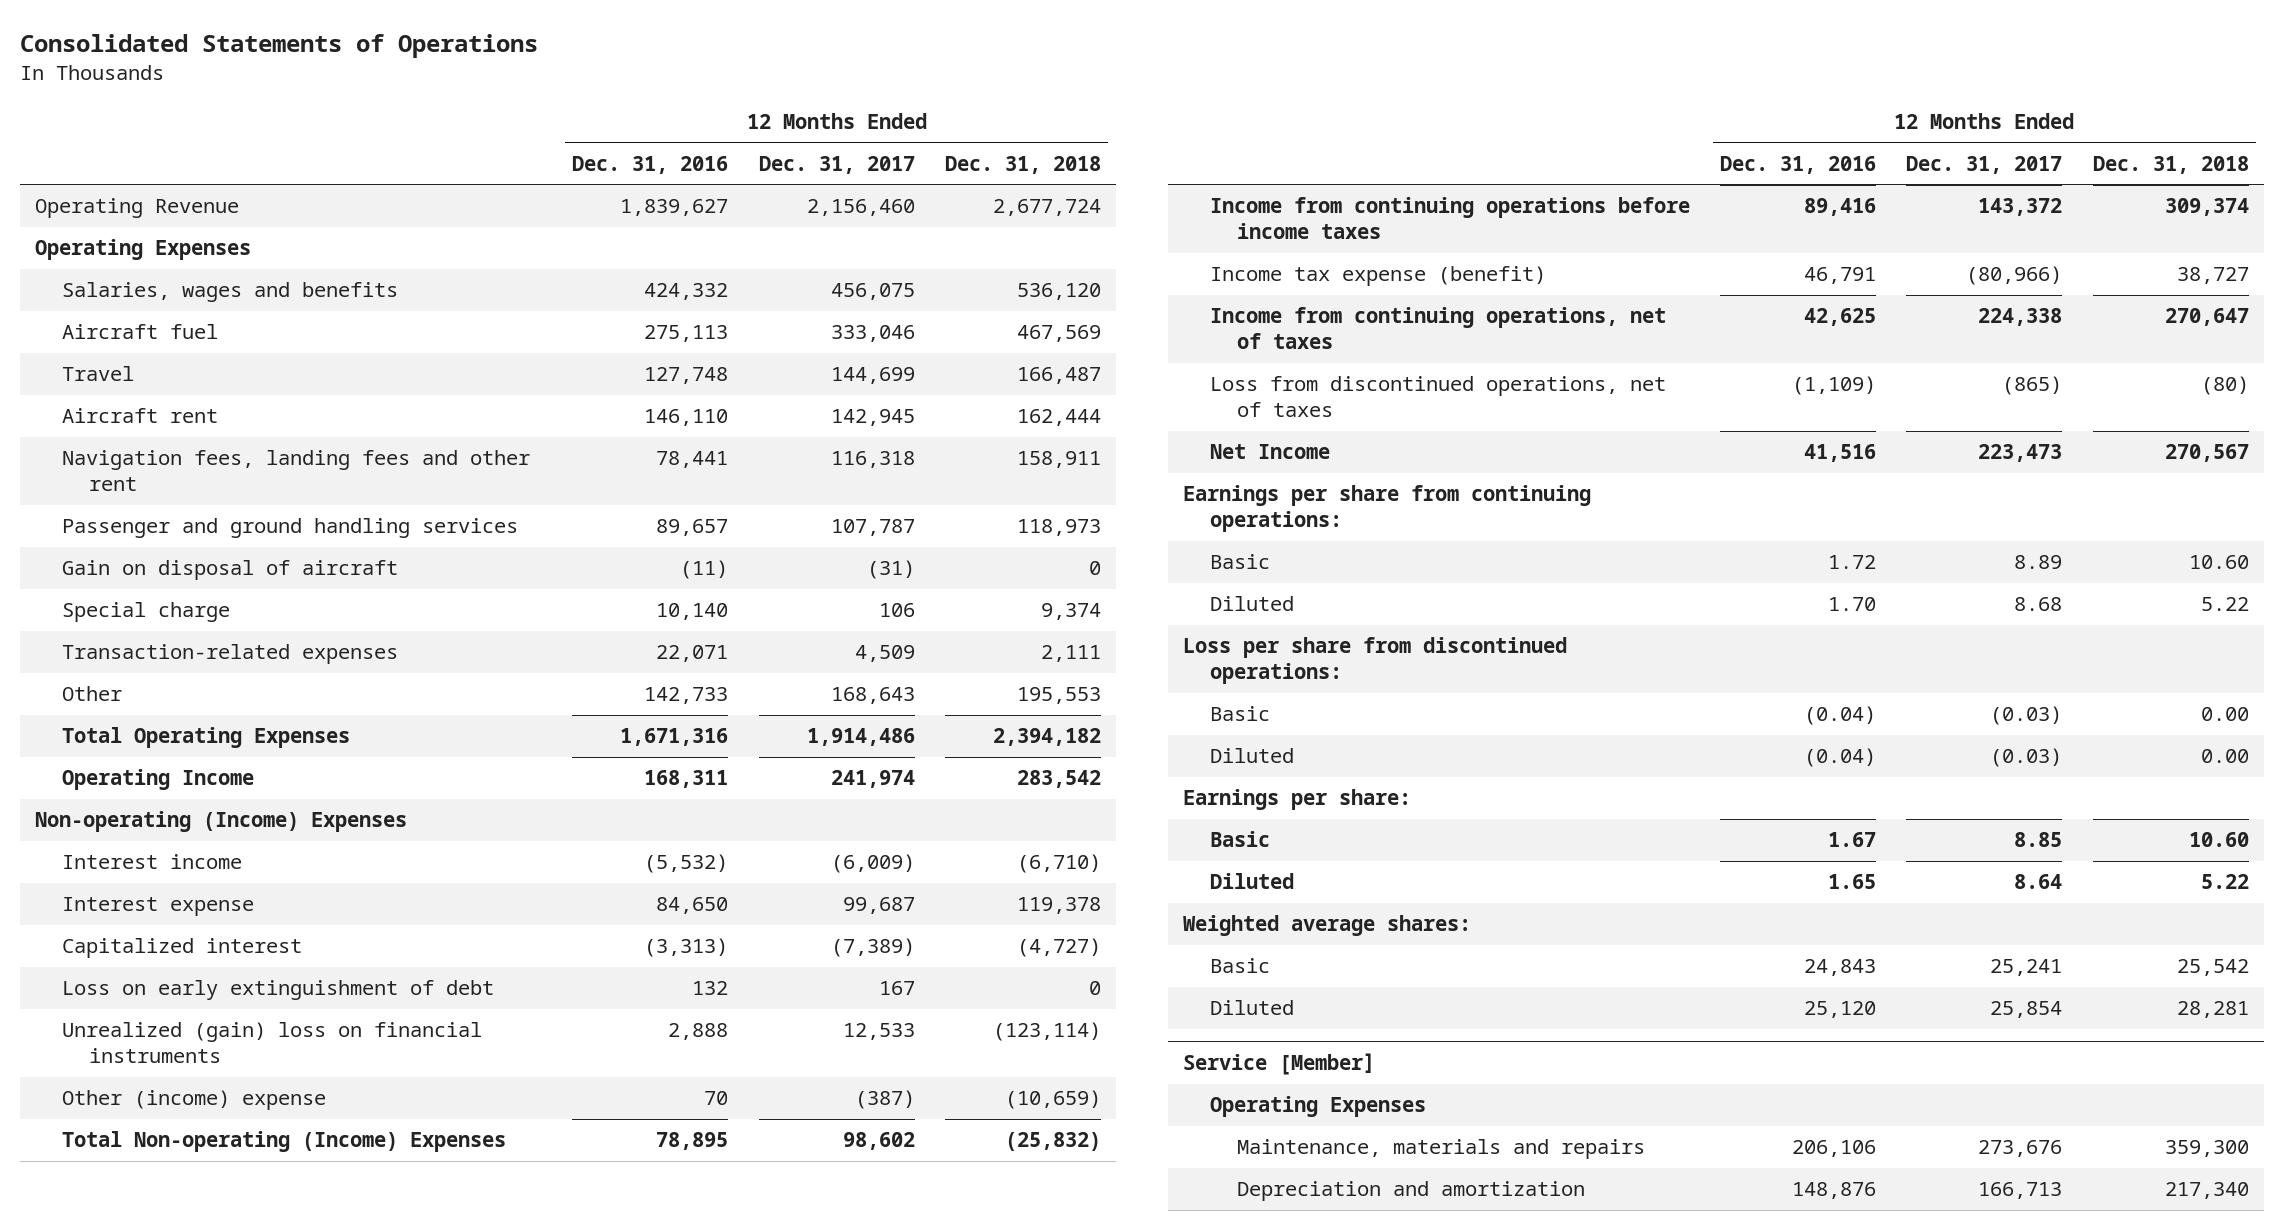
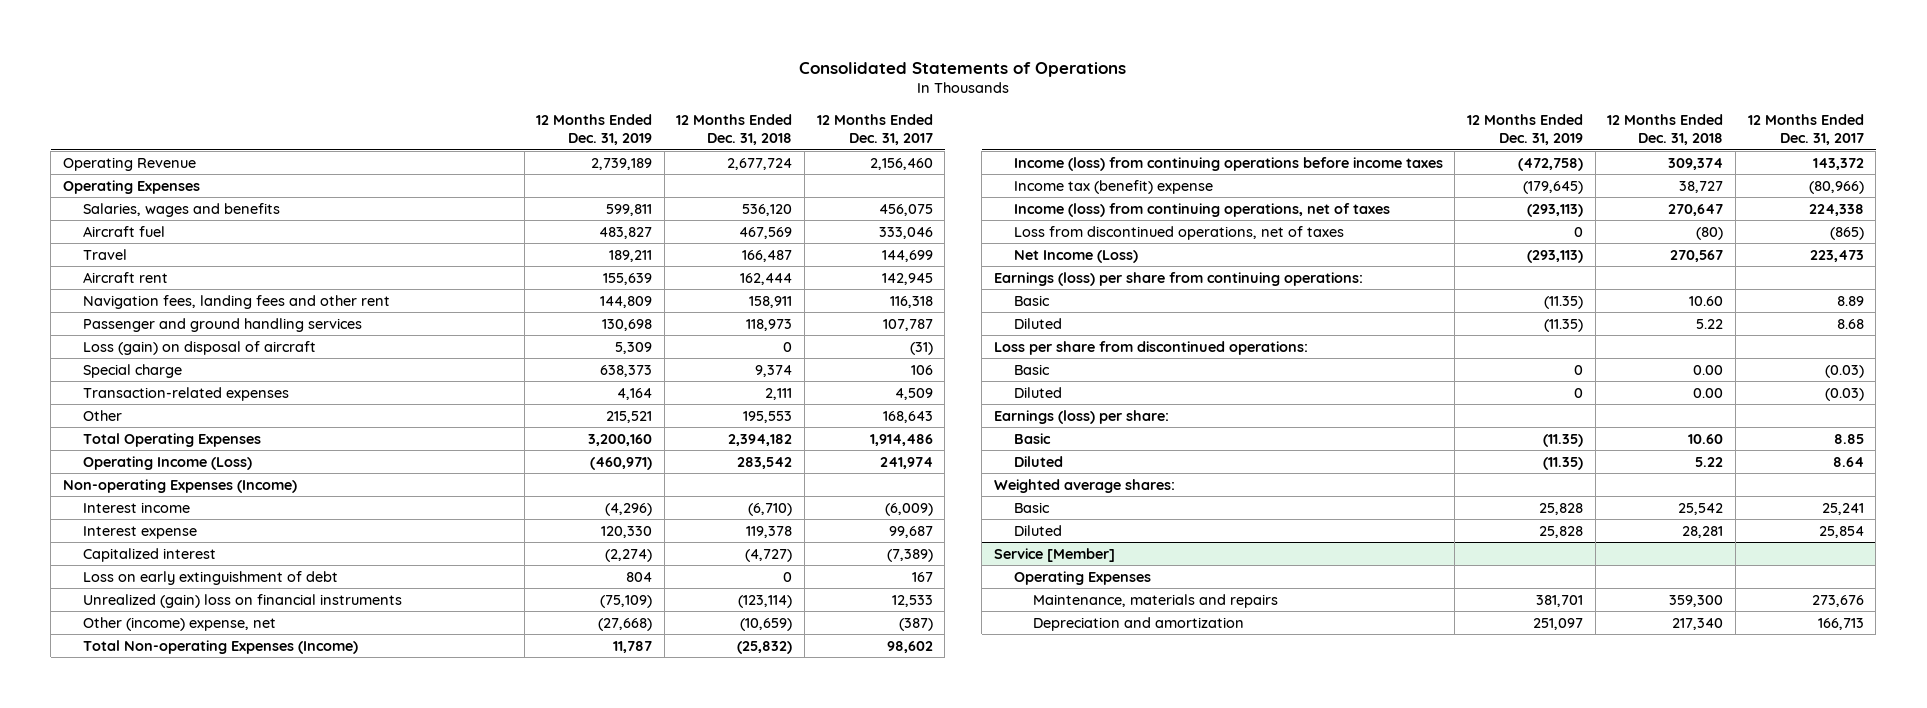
[572,155,729,174] Dec. 31, 2016 -> none
none -> [536,113,653,146] 12 Months Ended Dec. 31, 2019
[62,560,399,581] Gain on disposal of aircraft -> [82,340,316,355] Loss (gain) on disposal of aircraft
[62,769,255,791] Operating Income -> [82,455,252,470] Operating Income (Loss)
[35,811,408,833] Non-operating (Income) Expenses -> [62,478,297,493] Non-operating Expenses (Income)
[62,1090,327,1111] Other (income) expense -> [82,616,276,631] Other (income) expense, net
[62,1131,507,1153] Total Non-operating (Income) Expenses -> [82,639,358,654] Total Non-operating Expenses (Income)
[1209,197,1690,240] Income from continuing operations before income taxes -> [1013,156,1443,171] Income (loss) from continuing operations before income taxes
[1209,266,1546,287] Income tax expense (benefit) -> [1013,179,1213,194] Income tax (benefit) expense
[1209,307,1666,350] Income from continuing operations, net of taxes -> [1013,202,1390,217] Income (loss) from continuing operations, net of taxes
[1209,444,1330,460] Net Income -> [1013,249,1138,263] Net Income (Loss)
[1182,485,1591,533] Earnings per share from continuing operations: -> [993,271,1363,286] Earnings (loss) per share from continuing operations:
[1182,789,1411,811] Earnings per share: -> [993,409,1169,424] Earnings (loss) per share:

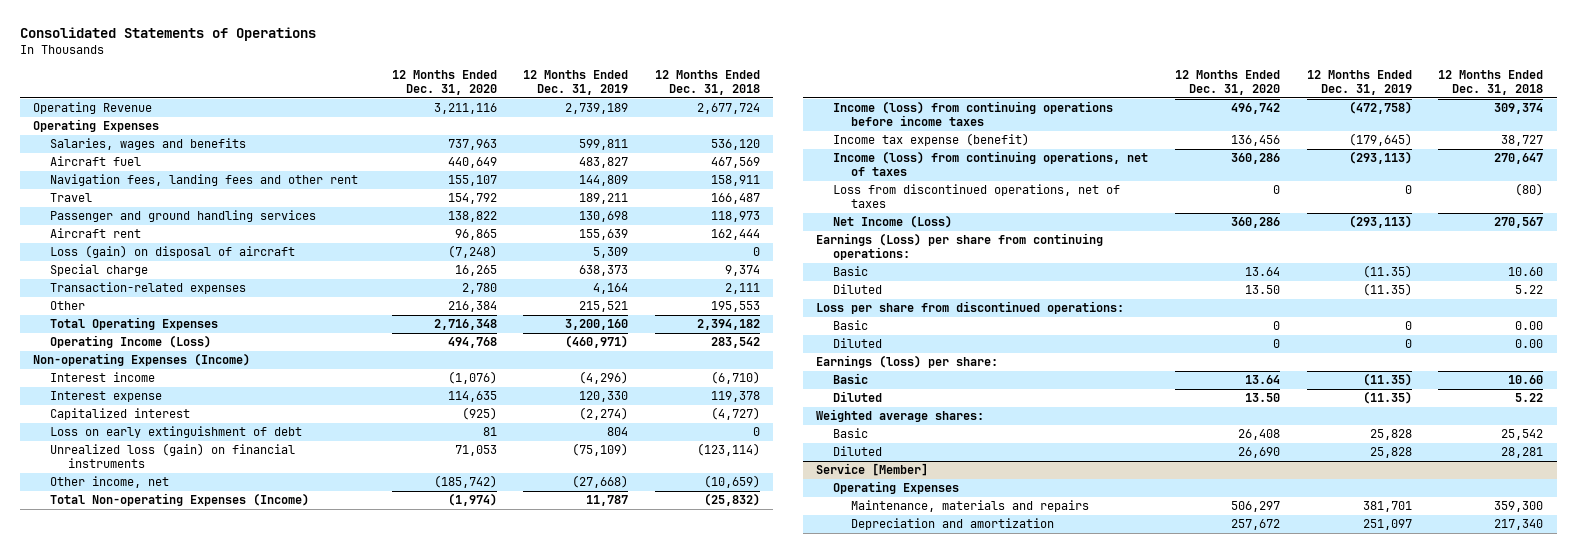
[816,113,933,146] 12 Months Ended Dec. 31, 2017 -> none
none -> [391,69,497,95] 12 Months Ended Dec. 31, 2020
[82,248,127,260] Travel -> [50,193,93,203] Travel
[82,271,168,283] Aircraft rent -> [50,228,142,239] Aircraft rent
[82,593,402,608] Unrealized (gain) loss on financial instruments -> [50,443,296,469] Unrealized loss (gain) on financial instruments
[82,616,276,631] Other (income) expense, net -> [50,476,170,489] Other income, net
[1013,179,1213,194] Income tax (benefit) expense -> [833,133,1030,147] Income tax expense (benefit)
[993,271,1363,286] Earnings (loss) per share from continuing operations: -> [816,233,1104,261] Earnings (Loss) per share from continuing operations:

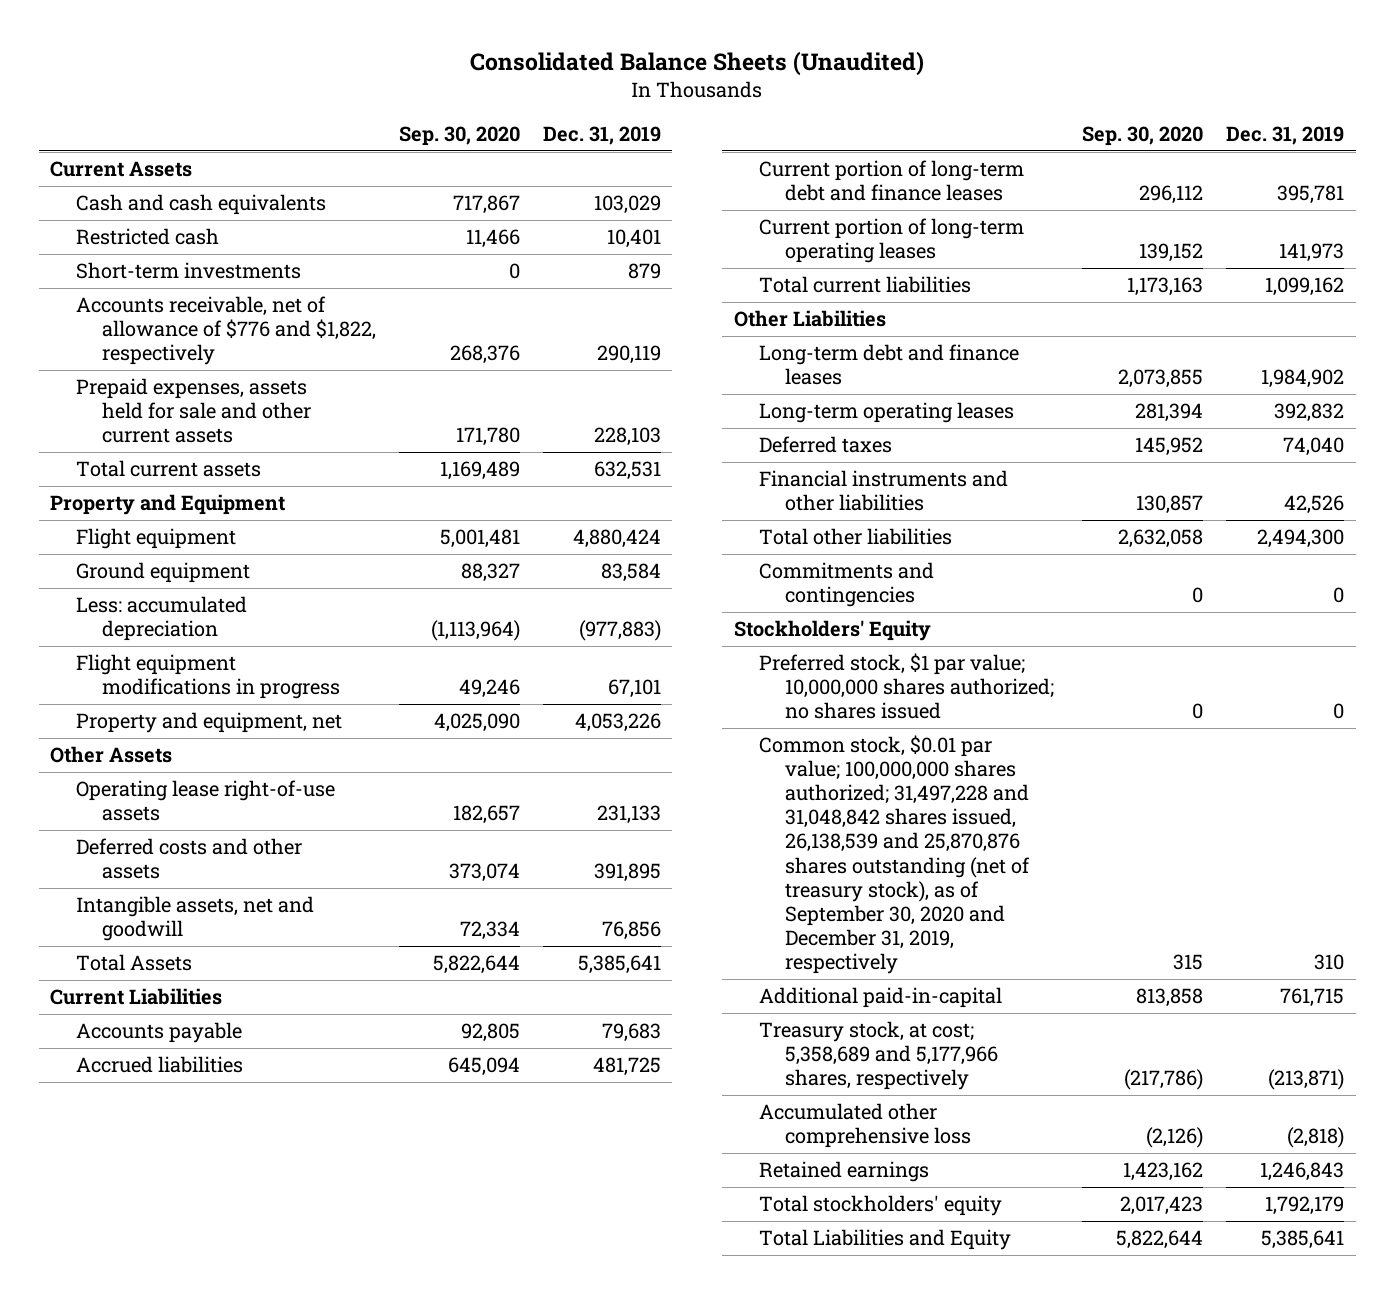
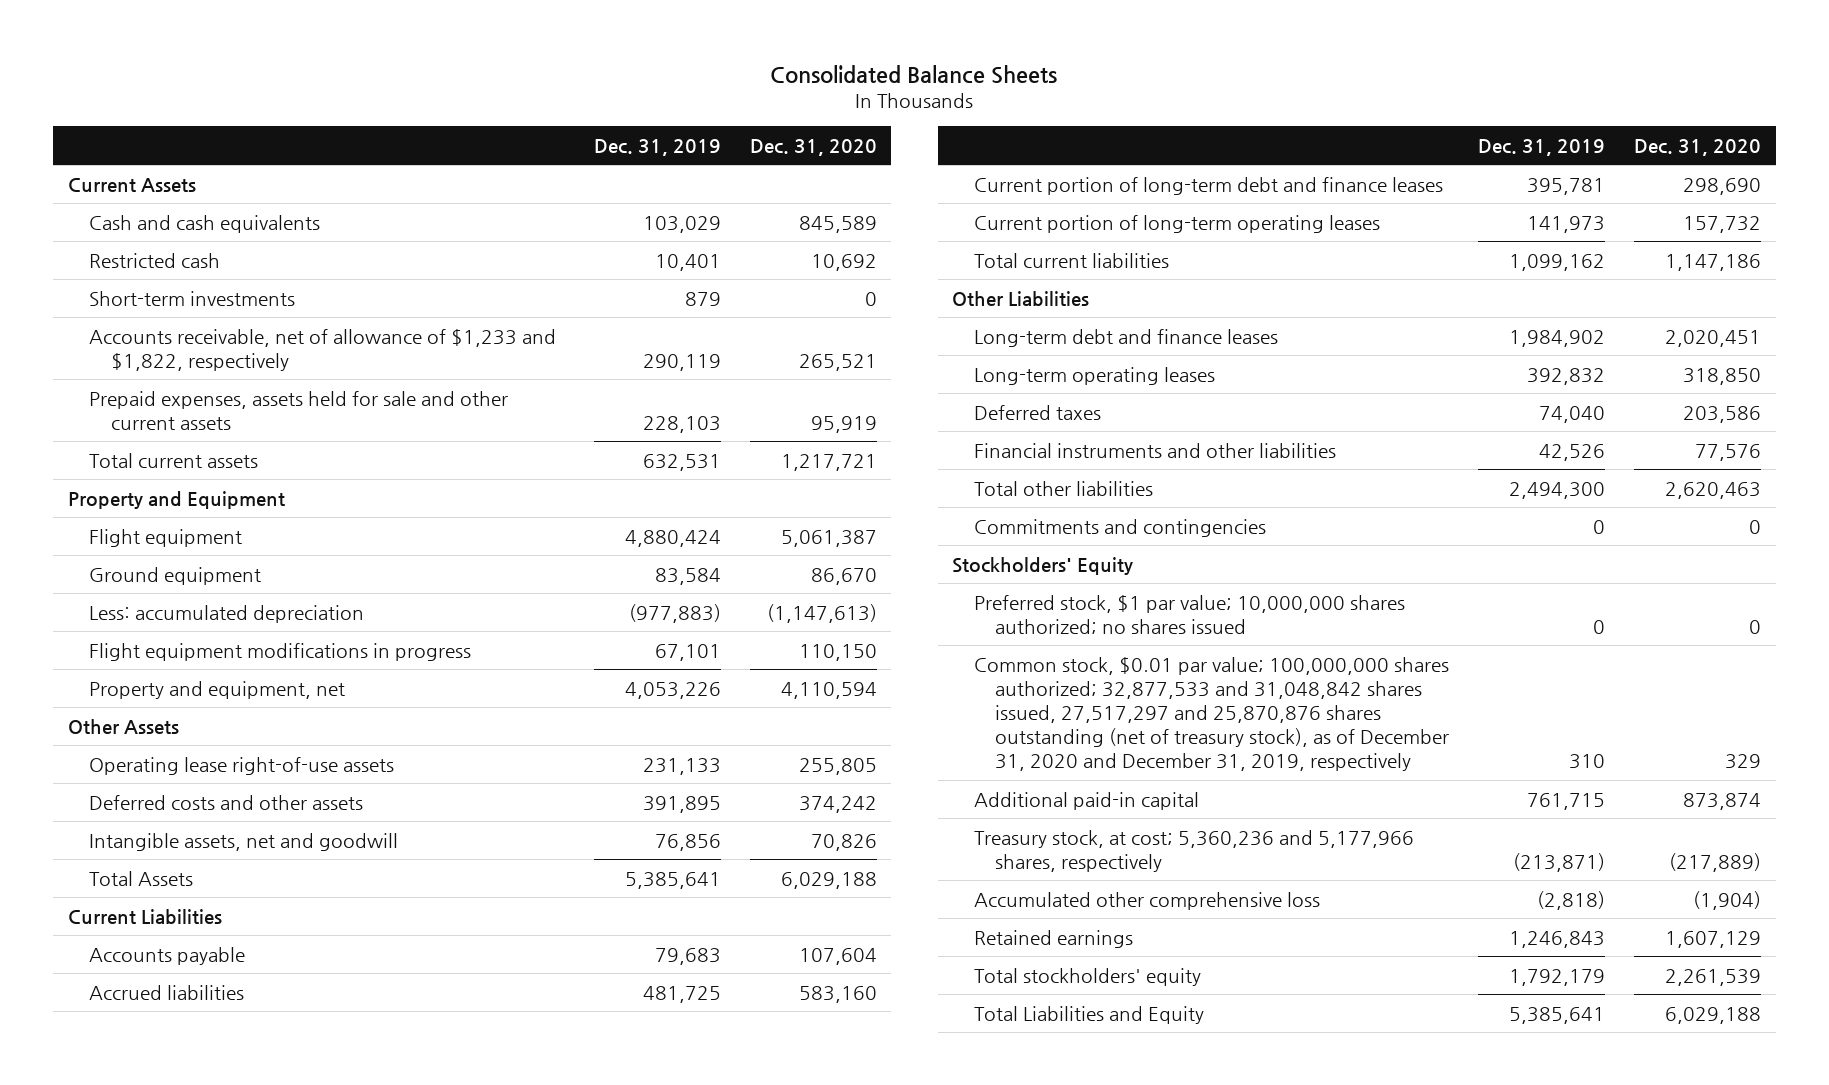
[470,50,925,76] Consolidated Balance Sheets (Unaudited) -> [770,65,1058,85] Consolidated Balance Sheets
[398,125,520,146] Sep. 30, 2020 -> none
none -> [749,138,877,156] Dec. 31, 2020
[75,296,376,366] Accounts receivable, net of allowance of $776 and $1,822, respectively -> [89,328,557,371] Accounts receivable, net of allowance of $1,233 and $1,822, respectively
[759,735,1031,974] Common stock, $0.01 par value; 100,000,000 shares authorized; 31,497,228 and 31,048,842 shares issued, 26,138,539 and 25,870,876 shares outstanding (net of treasury stock), as of September 30, 2020 and December 31, 2019, respectively -> [973,656,1450,772] Common stock, $0.01 par value; 100,000,000 shares authorized; 32,877,533 and 31,048,842 shares issued, 27,517,297 and 25,870,876 shares outstanding (net of treasury stock), as of December 31, 2020 and December 31, 2019, respectively
[759,987,1003,1009] Additional paid-in-capital -> [973,791,1199,810] Additional paid-in capital
[759,1021,999,1091] Treasury stock, at cost; 5,358,689 and 5,177,966 shares, respectively -> [973,829,1414,872] Treasury stock, at cost; 5,360,236 and 5,177,966 shares, respectively

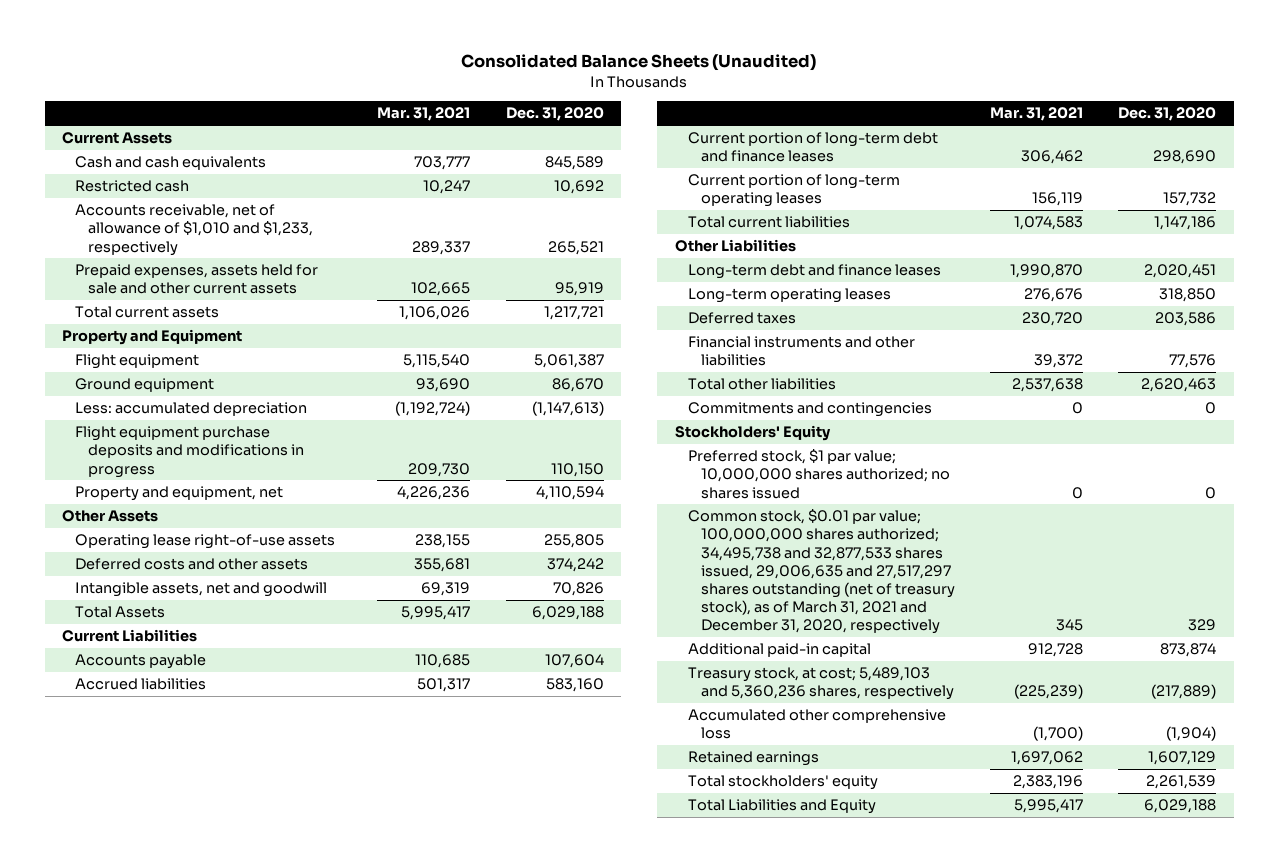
[770,65,1058,85] Consolidated Balance Sheets -> [461,54,817,72] Consolidated Balance Sheets (Unaudited)
[593,138,721,156] Dec. 31, 2019 -> none
none -> [377,107,471,122] Mar. 31, 2021
[89,290,296,306] Short-term investments -> none
[89,328,557,371] Accounts receivable, net of allowance of $1,233 and $1,822, respectively -> [75,204,313,256] Accounts receivable, net of allowance of $1,010 and $1,233, respectively
[89,642,472,661] Flight equipment modifications in progress -> [75,426,304,478] Flight equipment purchase deposits and modifications in progress
[973,656,1450,772] Common stock, $0.01 par value; 100,000,000 shares authorized; 32,877,533 and 31,048,842 shares issued, 27,517,297 and 25,870,876 shares outstanding (net of treasury stock), as of December 31, 2020 and December 31, 2019, respectively -> [687,509,955,634] Common stock, $0.01 par value; 100,000,000 shares authorized; 34,495,738 and 32,877,533 shares issued, 29,006,635 and 27,517,297 shares outstanding (net of treasury stock), as of March 31, 2021 and December 31, 2020, respectively
[973,829,1414,872] Treasury stock, at cost; 5,360,236 and 5,177,966 shares, respectively -> [687,667,954,701] Treasury stock, at cost; 5,489,103 and 5,360,236 shares, respectively

